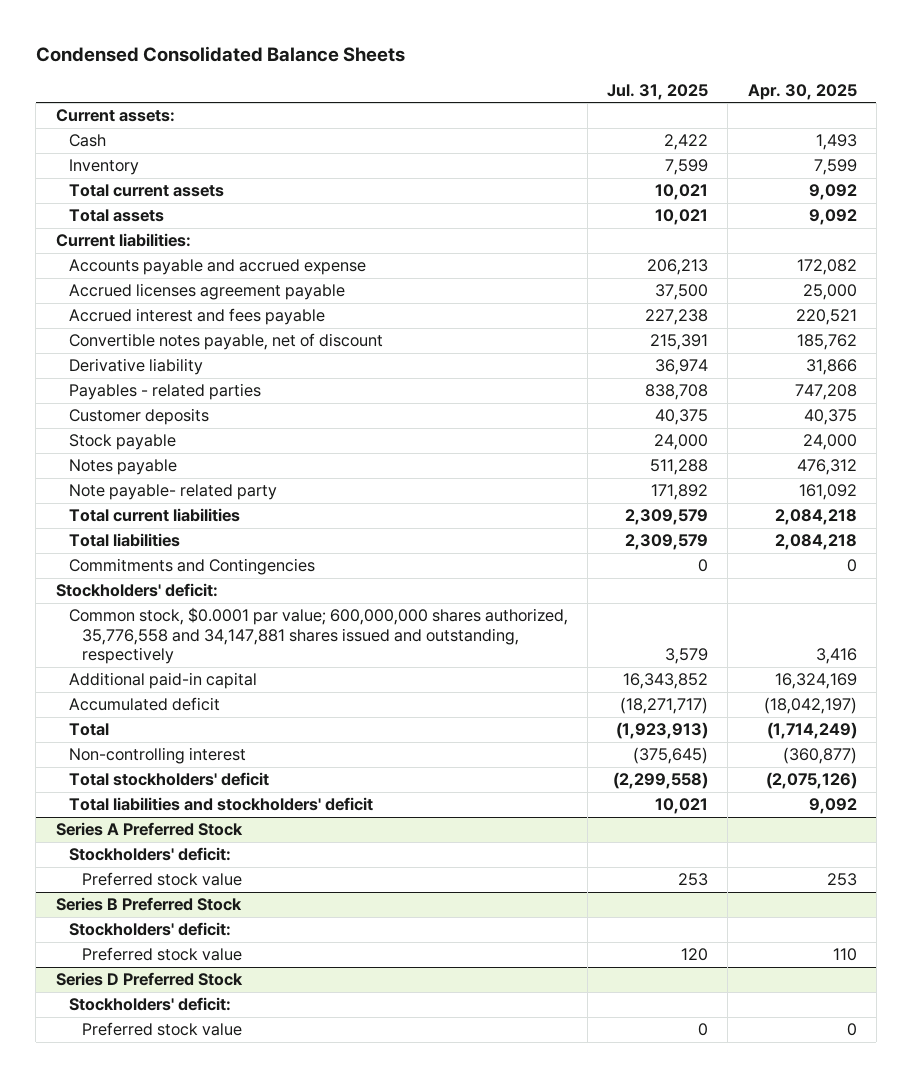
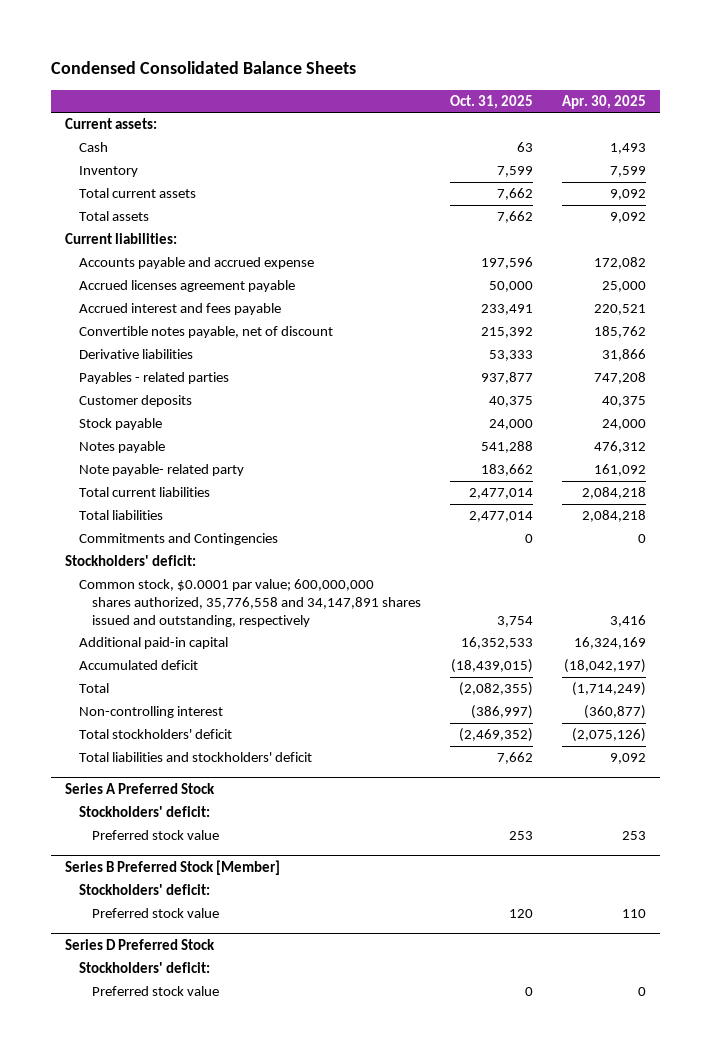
[607,83,709,100] Jul. 31, 2025 -> none
none -> [450,94,534,109] Oct. 31, 2025
[68,358,203,376] Derivative liability -> [78,349,193,360] Derivative liabilities
[68,607,568,665] Common stock, $0.0001 par value; 600,000,000 shares authorized, 35,776,558 and 34,147,881 shares issued and outstanding, respectively -> [78,579,422,627] Common stock, $0.0001 par value; 600,000,000 shares authorized, 35,776,558 and 34,147,891 shares issued and outstanding, respectively
[55,897,242,912] Series B Preferred Stock -> [65,860,281,876] Series B Preferred Stock [Member]

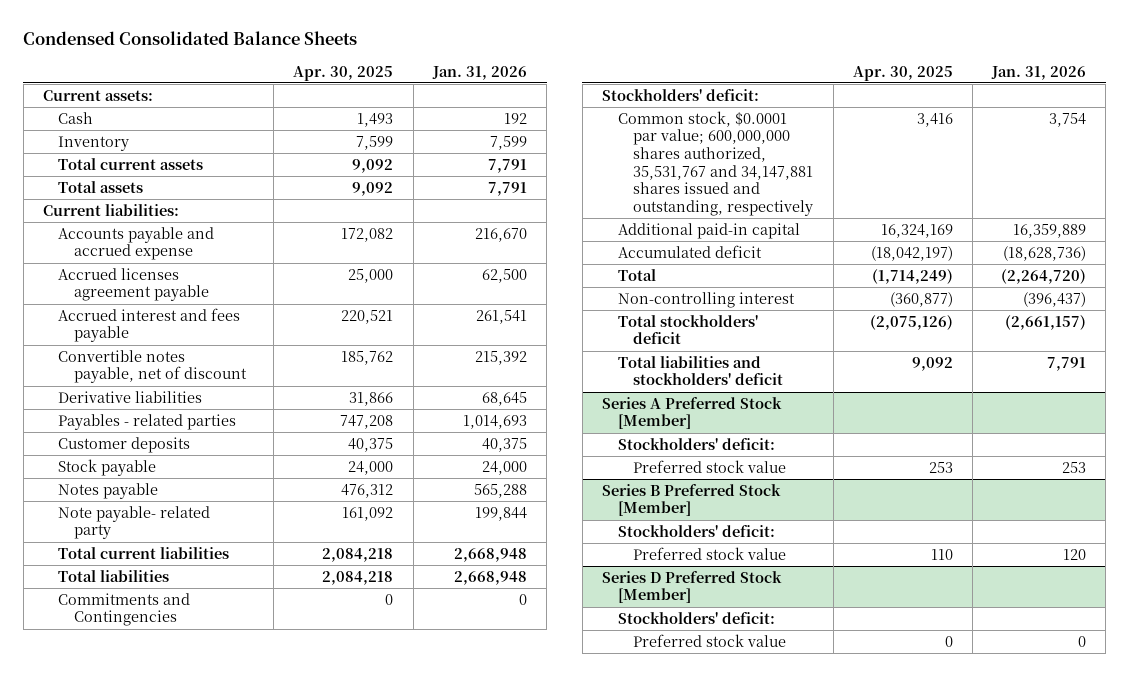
[450,94,534,109] Oct. 31, 2025 -> none
none -> [431,65,527,80] Jan. 31, 2026
[78,579,422,627] Common stock, $0.0001 par value; 600,000,000 shares authorized, 35,776,558 and 34,147,891 shares issued and outstanding, respectively -> [617,110,814,217] Common stock, $0.0001 par value; 600,000,000 shares authorized, 35,531,767 and 34,147,881 shares issued and outstanding, respectively
[65,783,216,795] Series A Preferred Stock -> [602,396,783,430] Series A Preferred Stock [Member]
[65,939,216,951] Series D Preferred Stock -> [602,570,783,604] Series D Preferred Stock [Member]

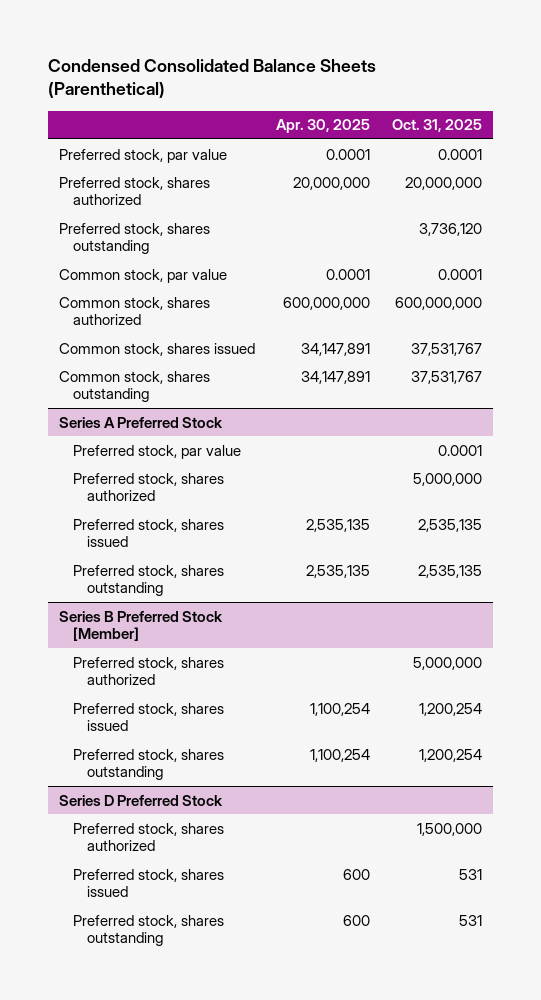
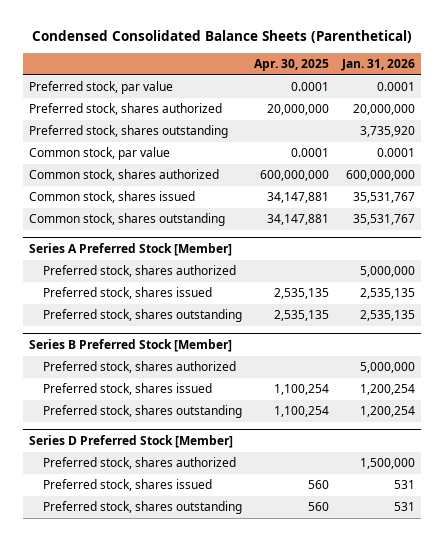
[392,119,483,133] Oct. 31, 2025 -> none
none -> [340,59,415,72] Jan. 31, 2026
[73,444,242,459] Preferred stock, par value -> none
[301,342,371,356] 34,147,891 -> [267,192,330,204] 34,147,881
[301,370,371,384] 34,147,891 -> [267,214,330,226] 34,147,881
[58,416,223,428] Series A Preferred Stock -> [28,242,232,256] Series A Preferred Stock [Member]
[58,794,223,806] Series D Preferred Stock -> [28,434,233,448] Series D Preferred Stock [Member]
[343,868,371,880] 600 -> [308,480,330,490] 560
[343,914,371,926] 600 -> [308,502,330,512] 560

